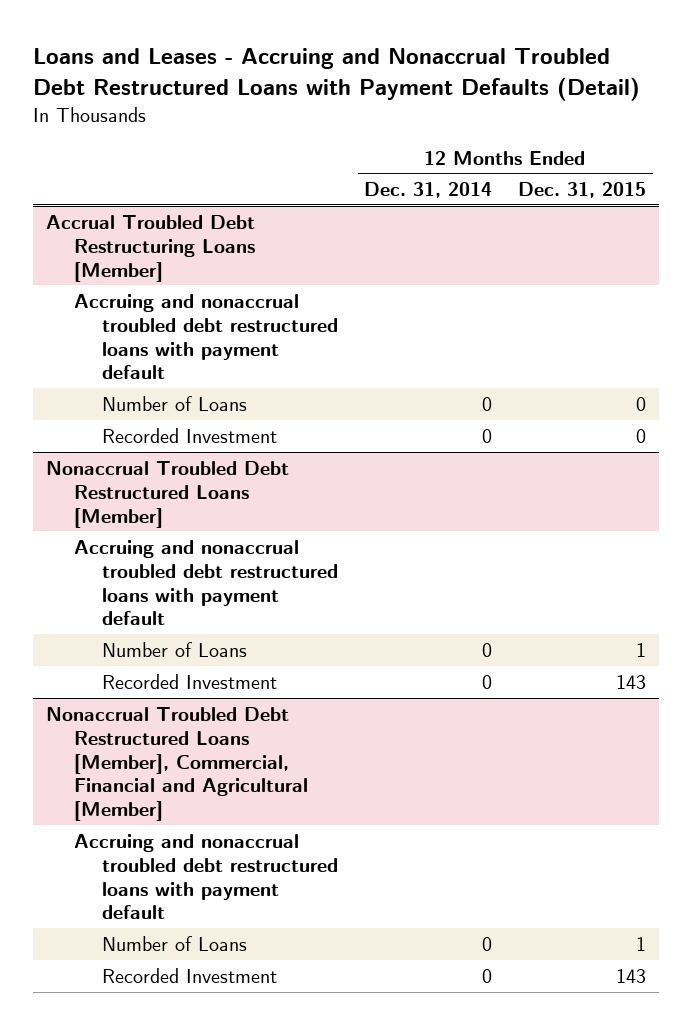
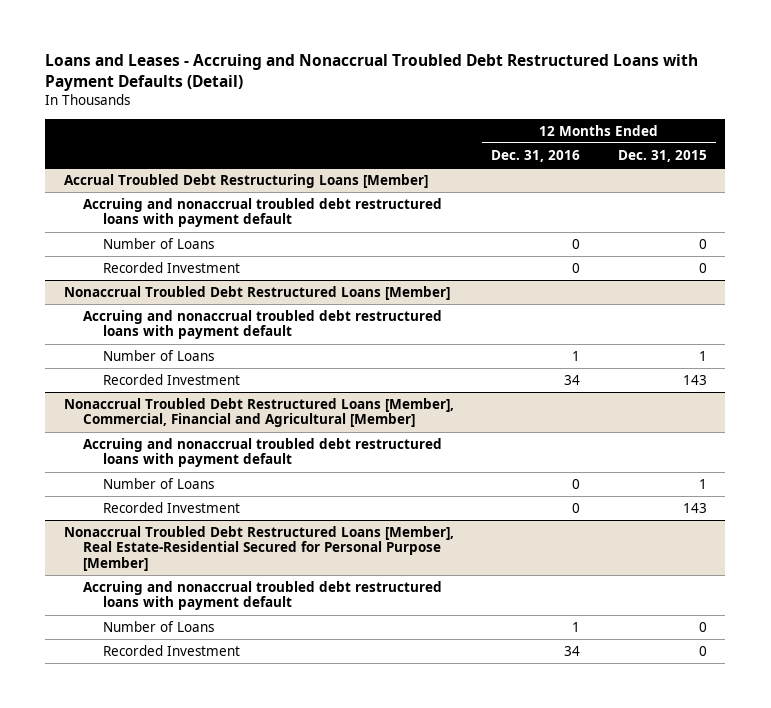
[364,182,493,199] Dec. 31, 2014 -> none
none -> [491,149,581,162] Dec. 31, 2016
none -> [64,525,455,571] Nonaccrual Troubled Debt Restructured Loans [Member], Real Estate-Residential Secured for Personal Purpose [Member]
none -> [83,580,443,611] Accruing and nonaccrual troubled debt restructured loans with payment default
none -> [102,620,214,632] Number of Loans
none -> [102,644,240,656] Recorded Investment

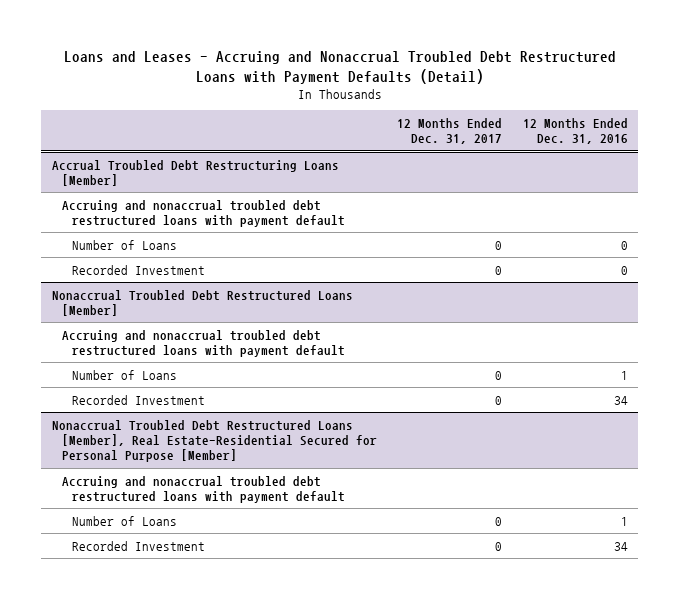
[617,149,707,162] Dec. 31, 2015 -> none
none -> [397,117,503,145] 12 Months Ended Dec. 31, 2017
[64,397,455,428] Nonaccrual Troubled Debt Restructured Loans [Member], Commercial, Financial and Agricultural [Member] -> none
[83,437,443,468] Accruing and nonaccrual troubled debt restructured loans with payment default -> none
[102,477,214,489] Number of Loans -> none
[102,501,240,513] Recorded Investment -> none

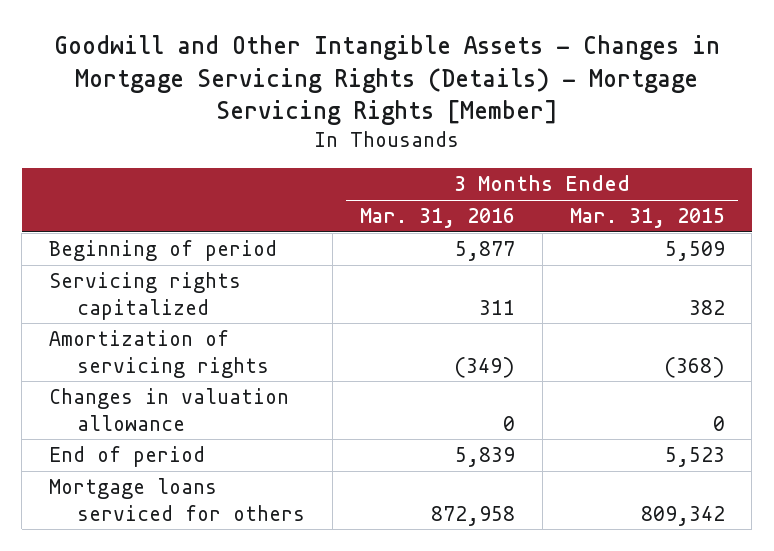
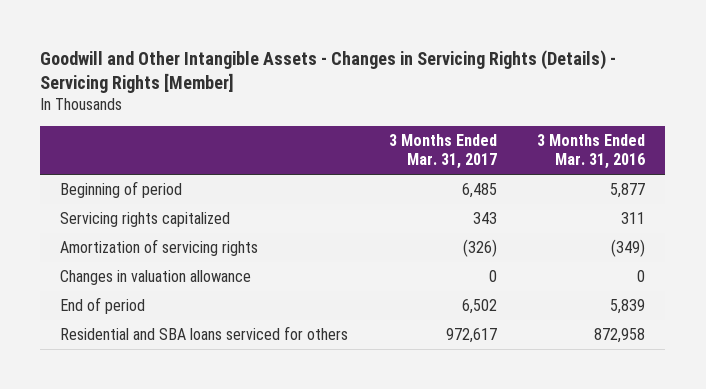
[53,35,720,126] Goodwill and Other Intangible Assets - Changes in Mortgage Servicing Rights (Details) - Mortgage Servicing Rights [Member] -> [40,49,617,94] Goodwill and Other Intangible Assets - Changes in Servicing Rights (Details) - Servicing Rights [Member]
[569,208,725,229] Mar. 31, 2015 -> none
none -> [388,134,497,170] 3 Months Ended Mar. 31, 2017
[49,478,306,521] Mortgage loans serviced for others -> [60,326,349,341] Residential and SBA loans serviced for others

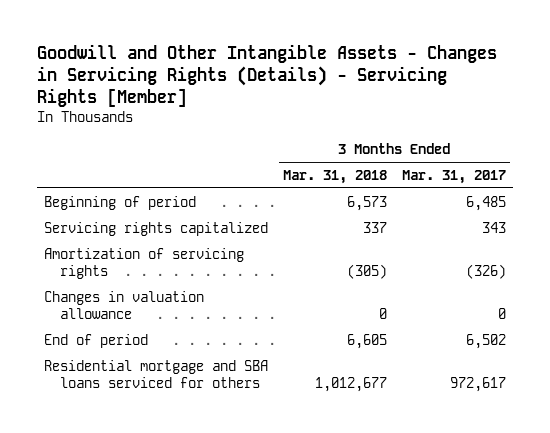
[537,134,646,170] 3 Months Ended Mar. 31, 2016 -> none
none -> [283,170,388,185] Mar. 31, 2018
[60,326,349,341] Residential and SBA loans serviced for others -> [44,359,269,388] Residential mortgage and SBA loans serviced for others

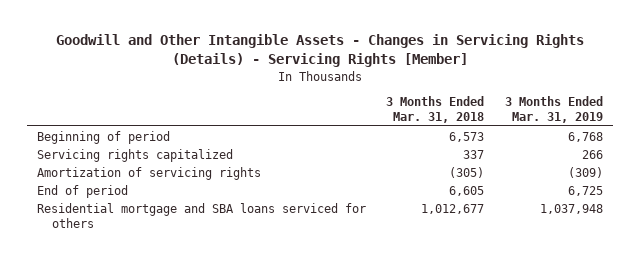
[401,170,506,185] Mar. 31, 2017 -> none
none -> [504,96,603,124] 3 Months Ended Mar. 31, 2019
[44,290,205,319] Changes in valuation allowance -> none

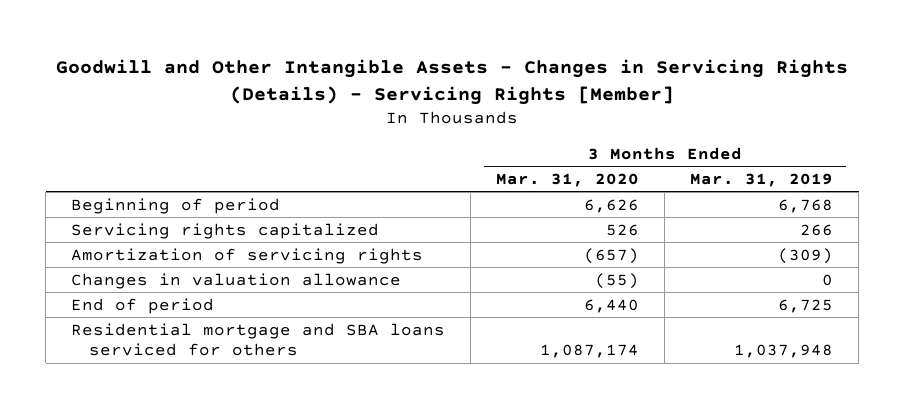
[386,96,485,124] 3 Months Ended Mar. 31, 2018 -> none
none -> [496,172,640,187] Mar. 31, 2020
none -> [71,272,402,289] Changes in valuation allowance

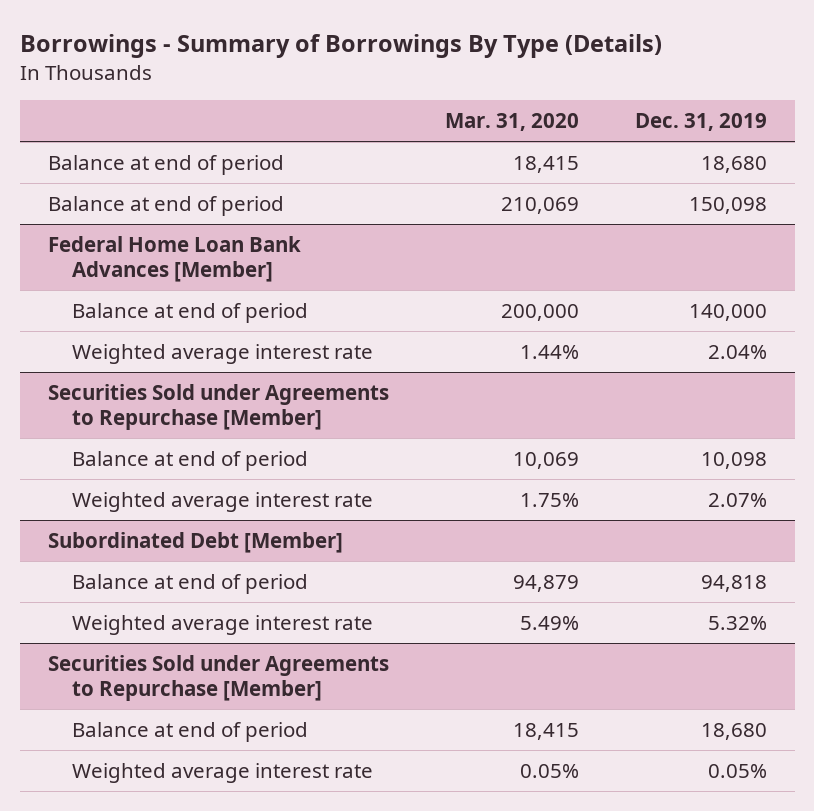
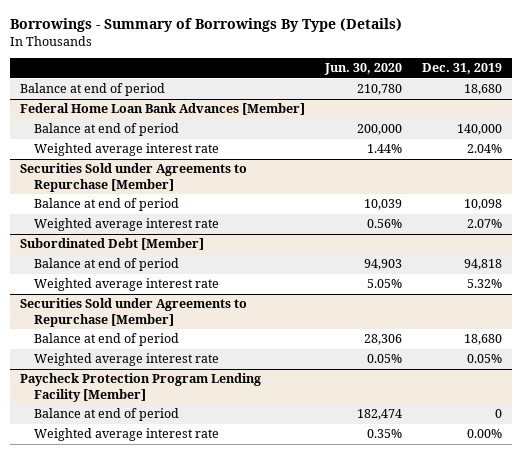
[444,112,579,131] Mar. 31, 2020 -> none
none -> [324,63,403,76] Jun. 30, 2020
[47,195,284,216] Balance at end of period -> none
none -> [20,373,262,402] Paycheck Protection Program Lending Facility [Member]
none -> [33,408,179,422] Balance at end of period
none -> [33,428,219,442] Weighted average interest rate

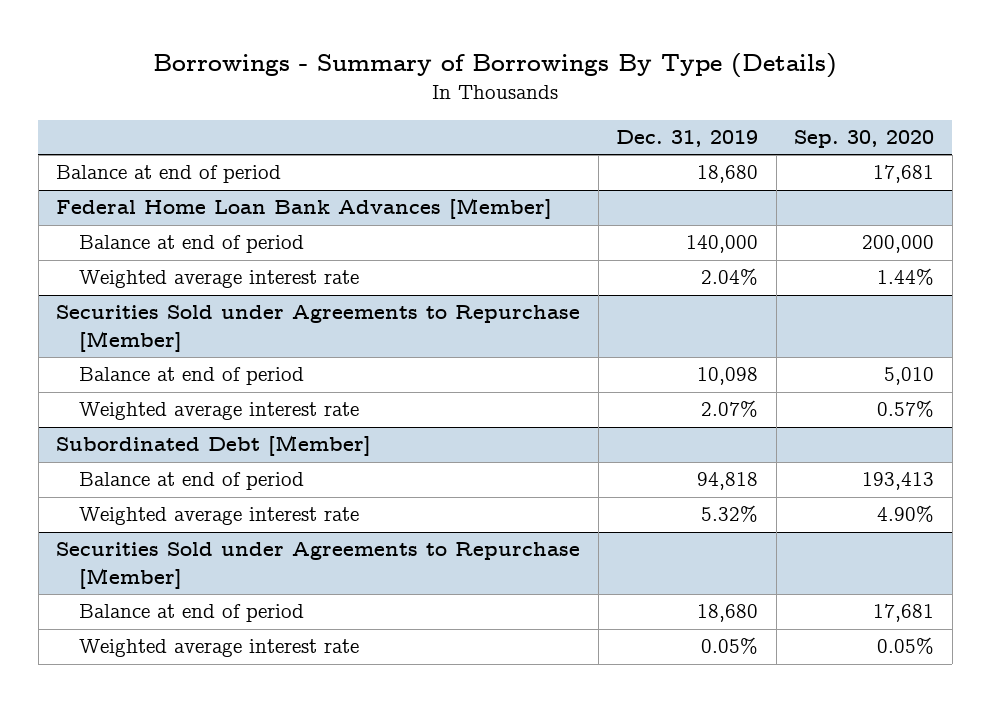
[324,63,403,76] Jun. 30, 2020 -> none
none -> [794,130,935,149] Sep. 30, 2020
[20,373,262,402] Paycheck Protection Program Lending Facility [Member] -> none
[33,408,179,422] Balance at end of period -> none
[33,428,219,442] Weighted average interest rate -> none

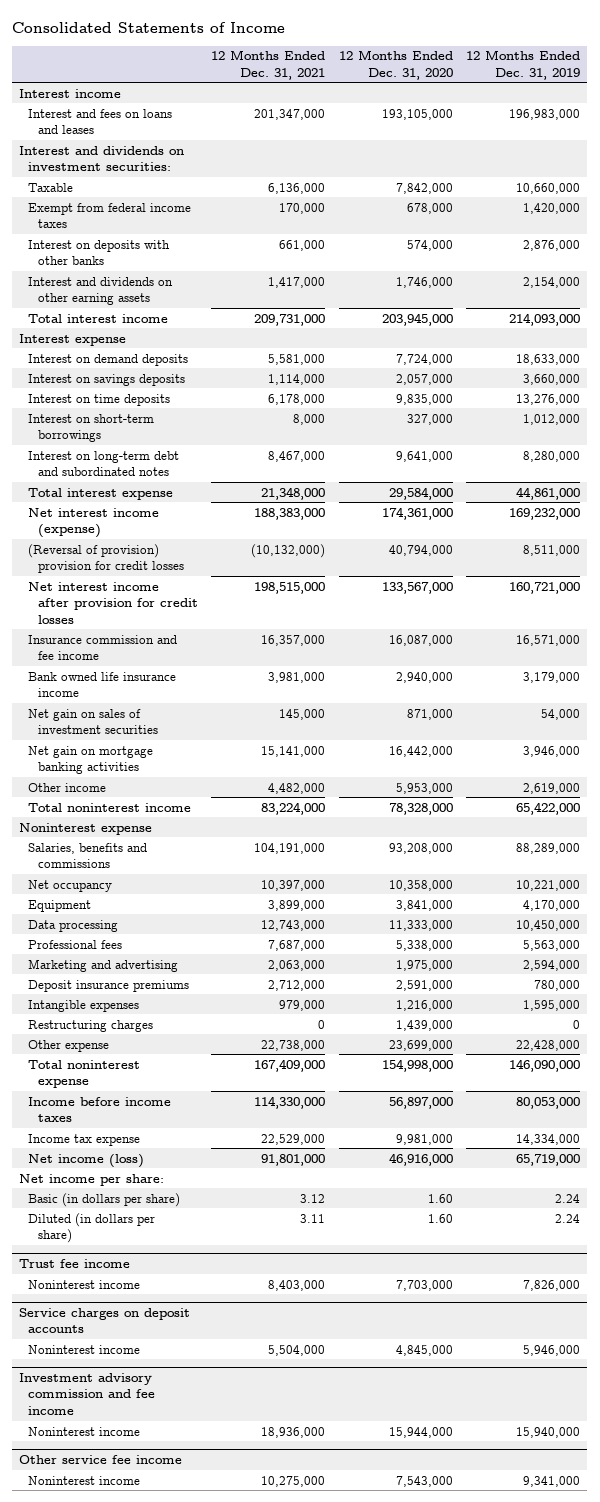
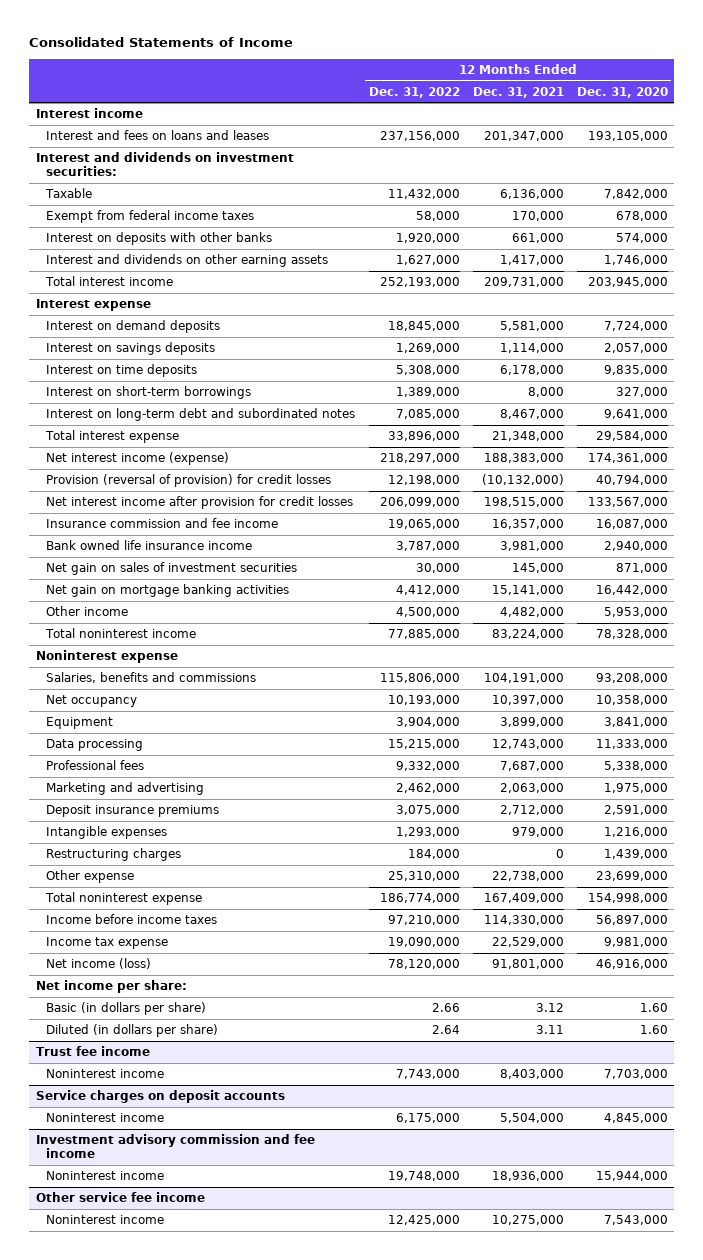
[466,50,581,80] 12 Months Ended Dec. 31, 2019 -> none
none -> [368,86,460,98] Dec. 31, 2022
[28,543,184,574] (Reversal of provision) provision for credit losses -> [46,474,332,488] Provision (reversal of provision) for credit losses

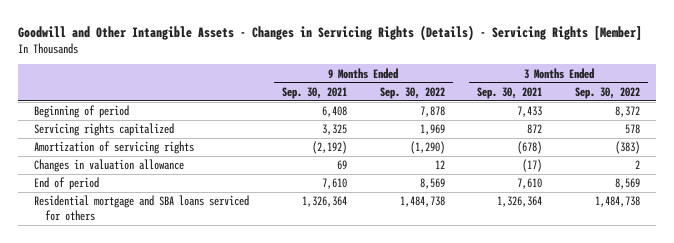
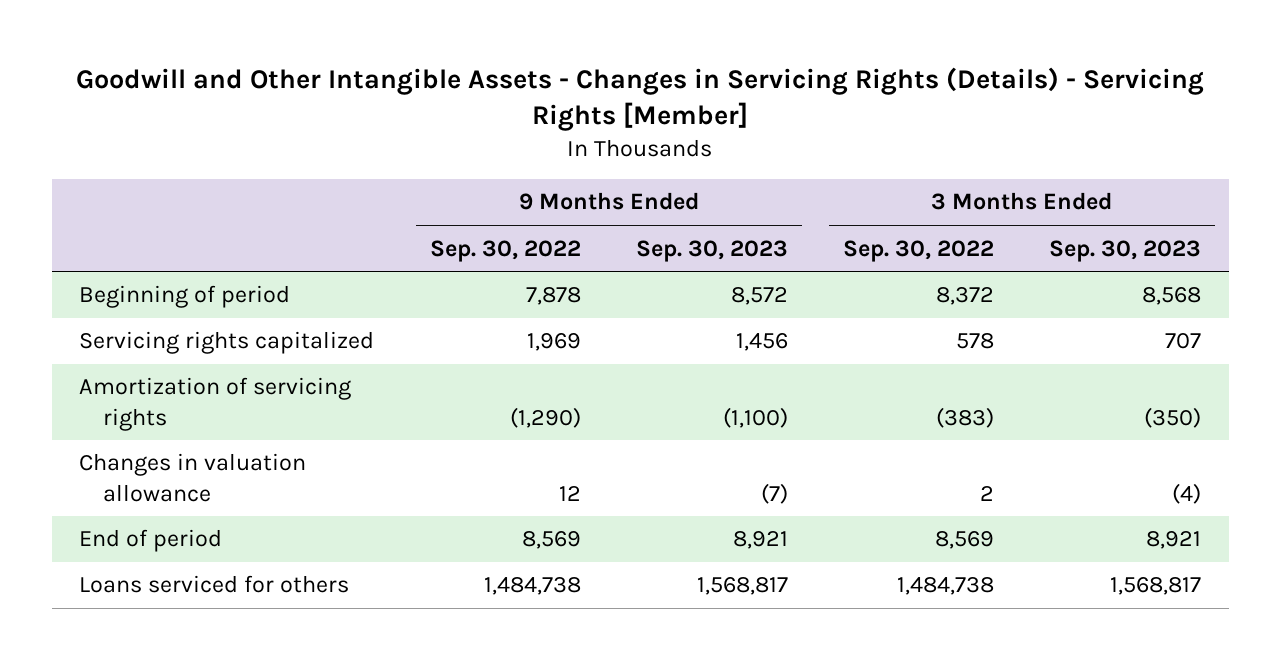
[282,86,348,99] Sep. 30, 2021 -> none
[477,86,543,99] Sep. 30, 2021 -> none
none -> [635,239,788,262] Sep. 30, 2023
none -> [1049,239,1202,262] Sep. 30, 2023
[34,195,250,222] Residential mortgage and SBA loans serviced for others -> [79,575,350,594] Loans serviced for others

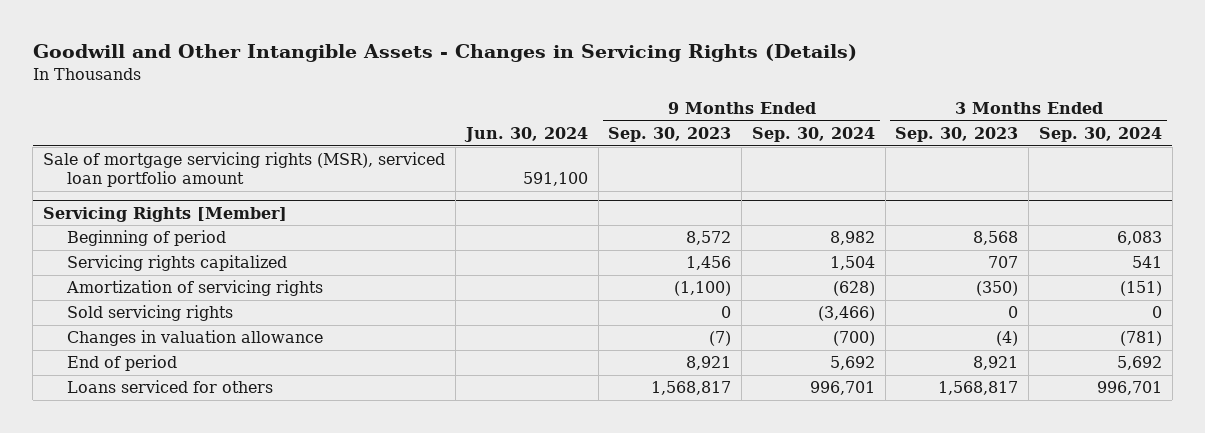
[76,67,1205,132] Goodwill and Other Intangible Assets - Changes in Servicing Rights (Details) - Servicing Rights [Member] -> [32,44,857,63] Goodwill and Other Intangible Assets - Changes in Servicing Rights (Details)
[429,239,581,262] Sep. 30, 2022 -> none
[843,239,995,262] Sep. 30, 2022 -> none
none -> [463,127,588,143] Jun. 30, 2024
none -> [751,127,875,143] Sep. 30, 2024
none -> [1038,127,1162,143] Sep. 30, 2024
none -> [43,152,446,188] Sale of mortgage servicing rights (MSR), serviced loan portfolio amount
none -> [43,206,288,222] Servicing Rights [Member]
none -> [67,305,234,322] Sold servicing rights

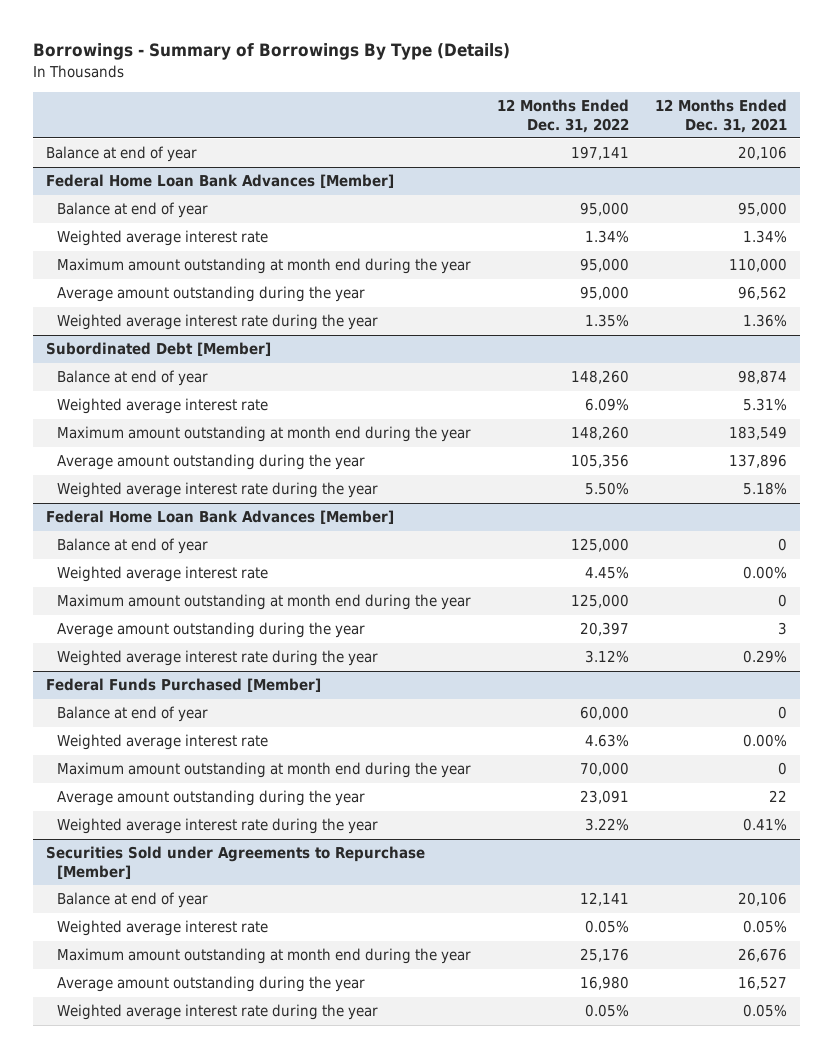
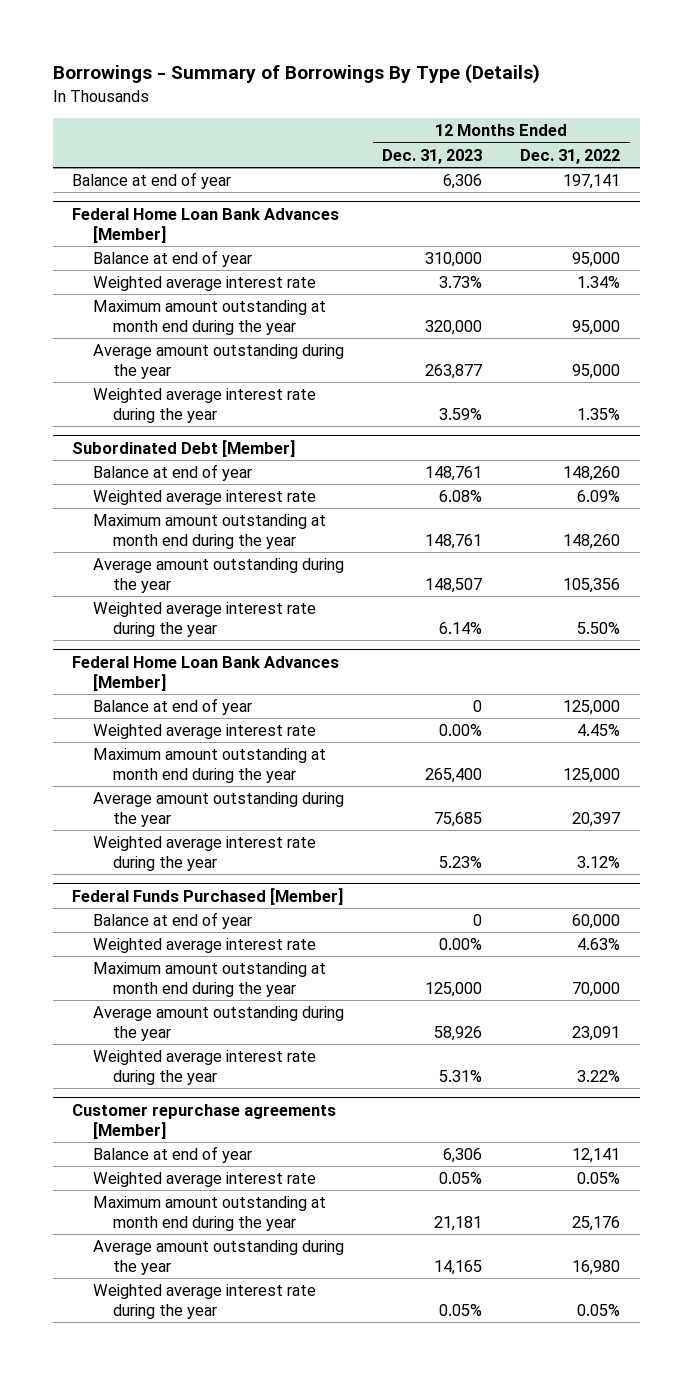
[654,98,787,133] 12 Months Ended Dec. 31, 2021 -> none
none -> [382,148,483,164] Dec. 31, 2023
[46,846,426,880] Securities Sold under Agreements to Repurchase [Member] -> [72,1104,337,1139] Customer repurchase agreements [Member]

